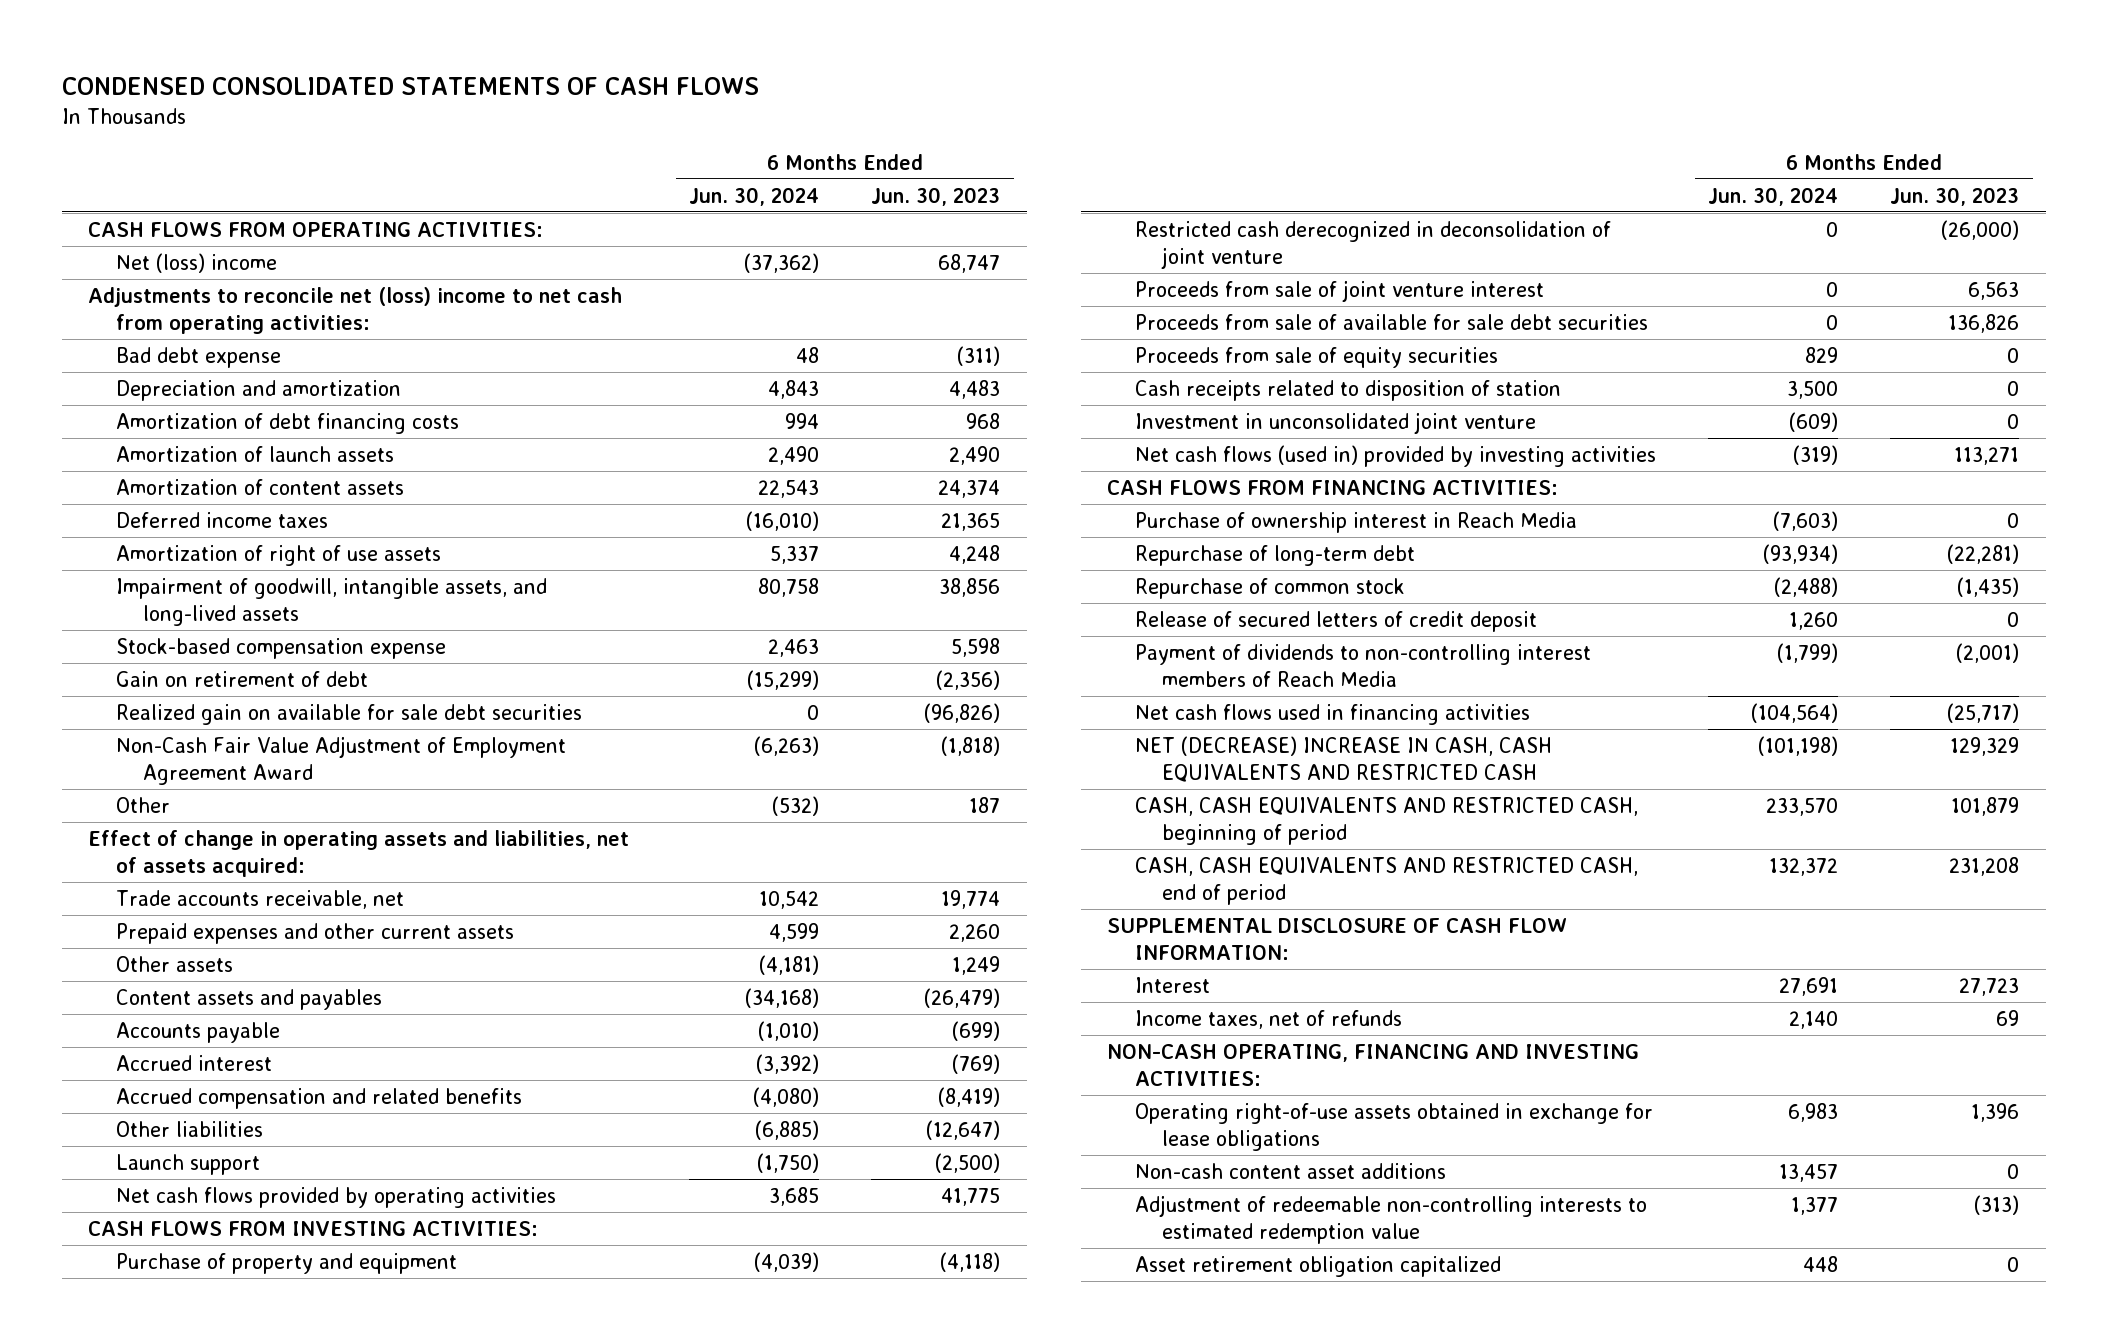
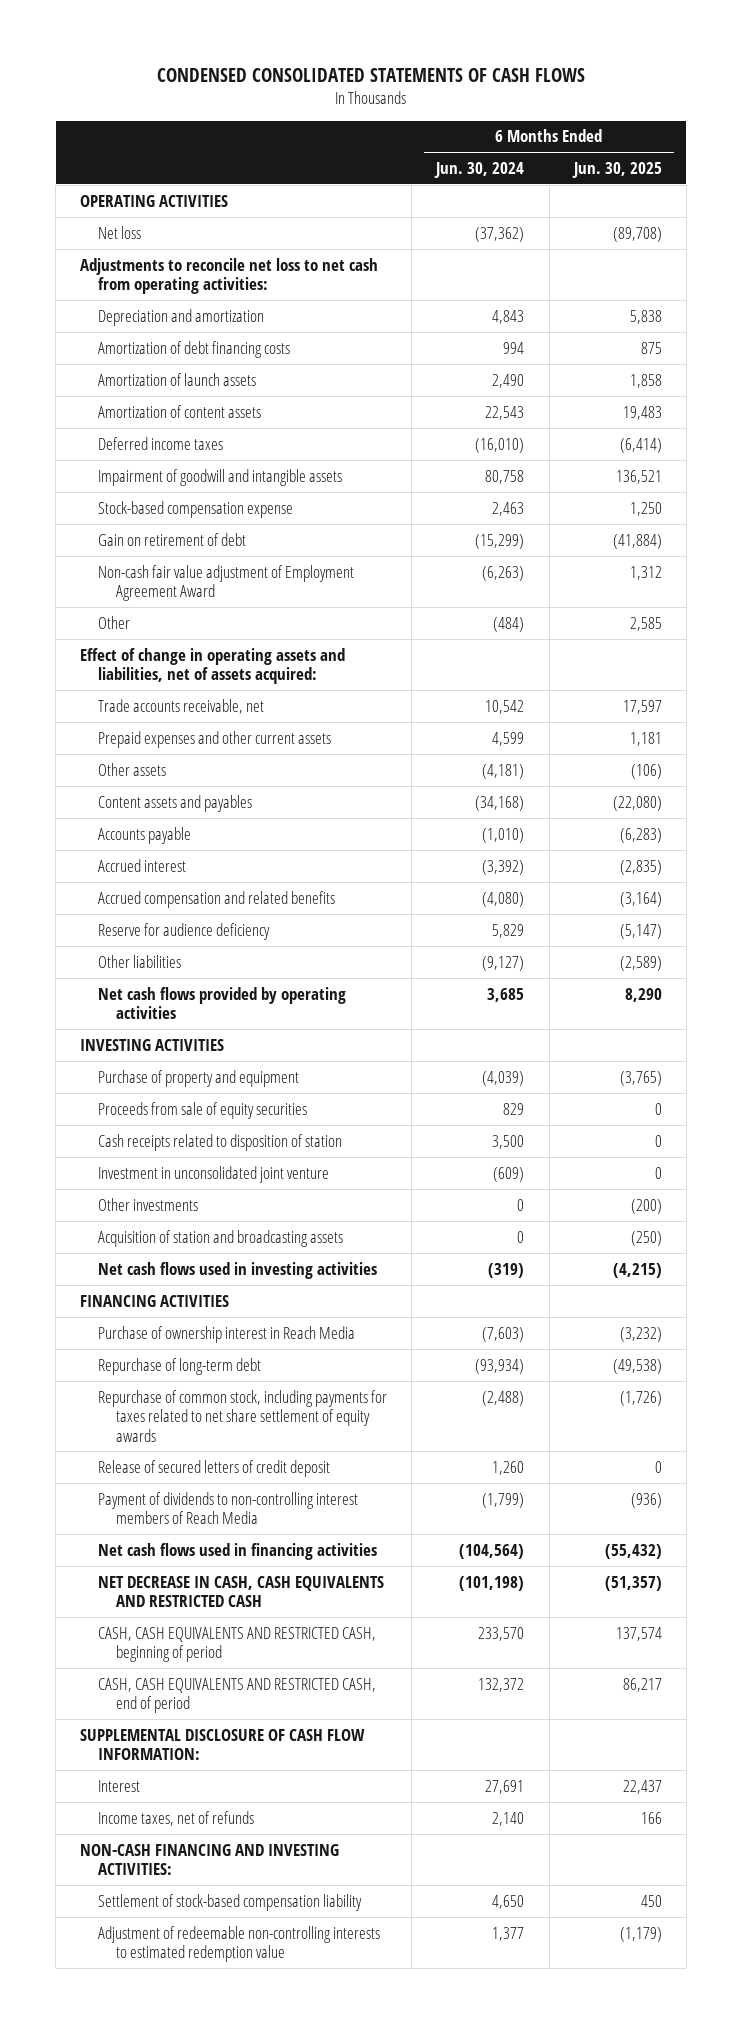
[871,186,1001,206] Jun. 30, 2023 -> none
none -> [571,161,662,178] Jun. 30, 2025
[115,346,281,368] Bad debt expense -> none
[87,221,543,237] CASH FLOWS FROM OPERATING ACTIVITIES: -> [80,194,229,207] OPERATING ACTIVITIES
[115,252,277,273] Net (loss) income -> [98,225,142,239] Net loss
[87,286,622,335] Adjustments to reconcile net (loss) income to net cash from operating activities: -> [80,257,379,295] Adjustments to reconcile net loss to net cash from operating activities:
[115,544,441,566] Amortization of right of use assets -> none
[115,577,547,627] Impairment of goodwill, intangible assets, and long-lived assets -> [98,468,343,486] Impairment of goodwill and intangible assets
[115,703,582,725] Realized gain on available for sale debt securities -> none
[115,735,566,786] Non-Cash Fair Value Adjustment of Employment Agreement Award -> [98,564,355,602] Non-cash fair value adjustment of Employment Agreement Award
[772,795,820,816] (532) -> [493,616,525,632] (484)
[115,1153,260,1175] Launch support -> none
none -> [98,922,271,940] Reserve for audience deficiency
[755,1119,820,1140] (6,885) -> [482,955,525,971] (9,127)
[87,1220,538,1236] CASH FLOWS FROM INVESTING ACTIVITIES: -> [80,1038,225,1051] INVESTING ACTIVITIES
[1134,220,1611,270] Restricted cash derecognized in deconsolidation of joint venture -> none
[1134,279,1544,302] Proceeds from sale of joint venture interest -> none
[1134,313,1648,330] Proceeds from sale of available for sale debt securities -> none
none -> [98,1197,199,1211] Other investments
none -> [98,1229,344,1247] Acquisition of station and broadcasting assets
[1134,444,1656,467] Net cash flows (used in) provided by investing activities -> [98,1261,378,1279] Net cash flows used in investing activities
[1106,479,1558,495] CASH FLOWS FROM FINANCING ACTIVITIES: -> [80,1294,230,1307] FINANCING ACTIVITIES
[1134,577,1405,599] Repurchase of common stock -> [98,1389,388,1442] Repurchase of common stock, including payments for taxes related to net share settlement of equity awards
[1134,735,1552,783] NET (DECREASE) INCREASE IN CASH, CASH EQUIVALENTS AND RESTRICTED CASH -> [98,1575,385,1608] NET DECREASE IN CASH, CASH EQUIVALENTS AND RESTRICTED CASH
[1134,1102,1653,1152] Operating right-of-use assets obtained in exchange for lease obligations -> none
[1134,1162,1446,1179] Non-cash content asset additions -> none
[1106,1043,1639,1087] NON-CASH OPERATING, FINANCING AND INVESTING ACTIVITIES: -> [80,1843,340,1876] NON-CASH FINANCING AND INVESTING ACTIVITIES:
none -> [98,1893,363,1911] Settlement of stock-based compensation liability
[1134,1255,1501,1277] Asset retirement obligation capitalized -> none

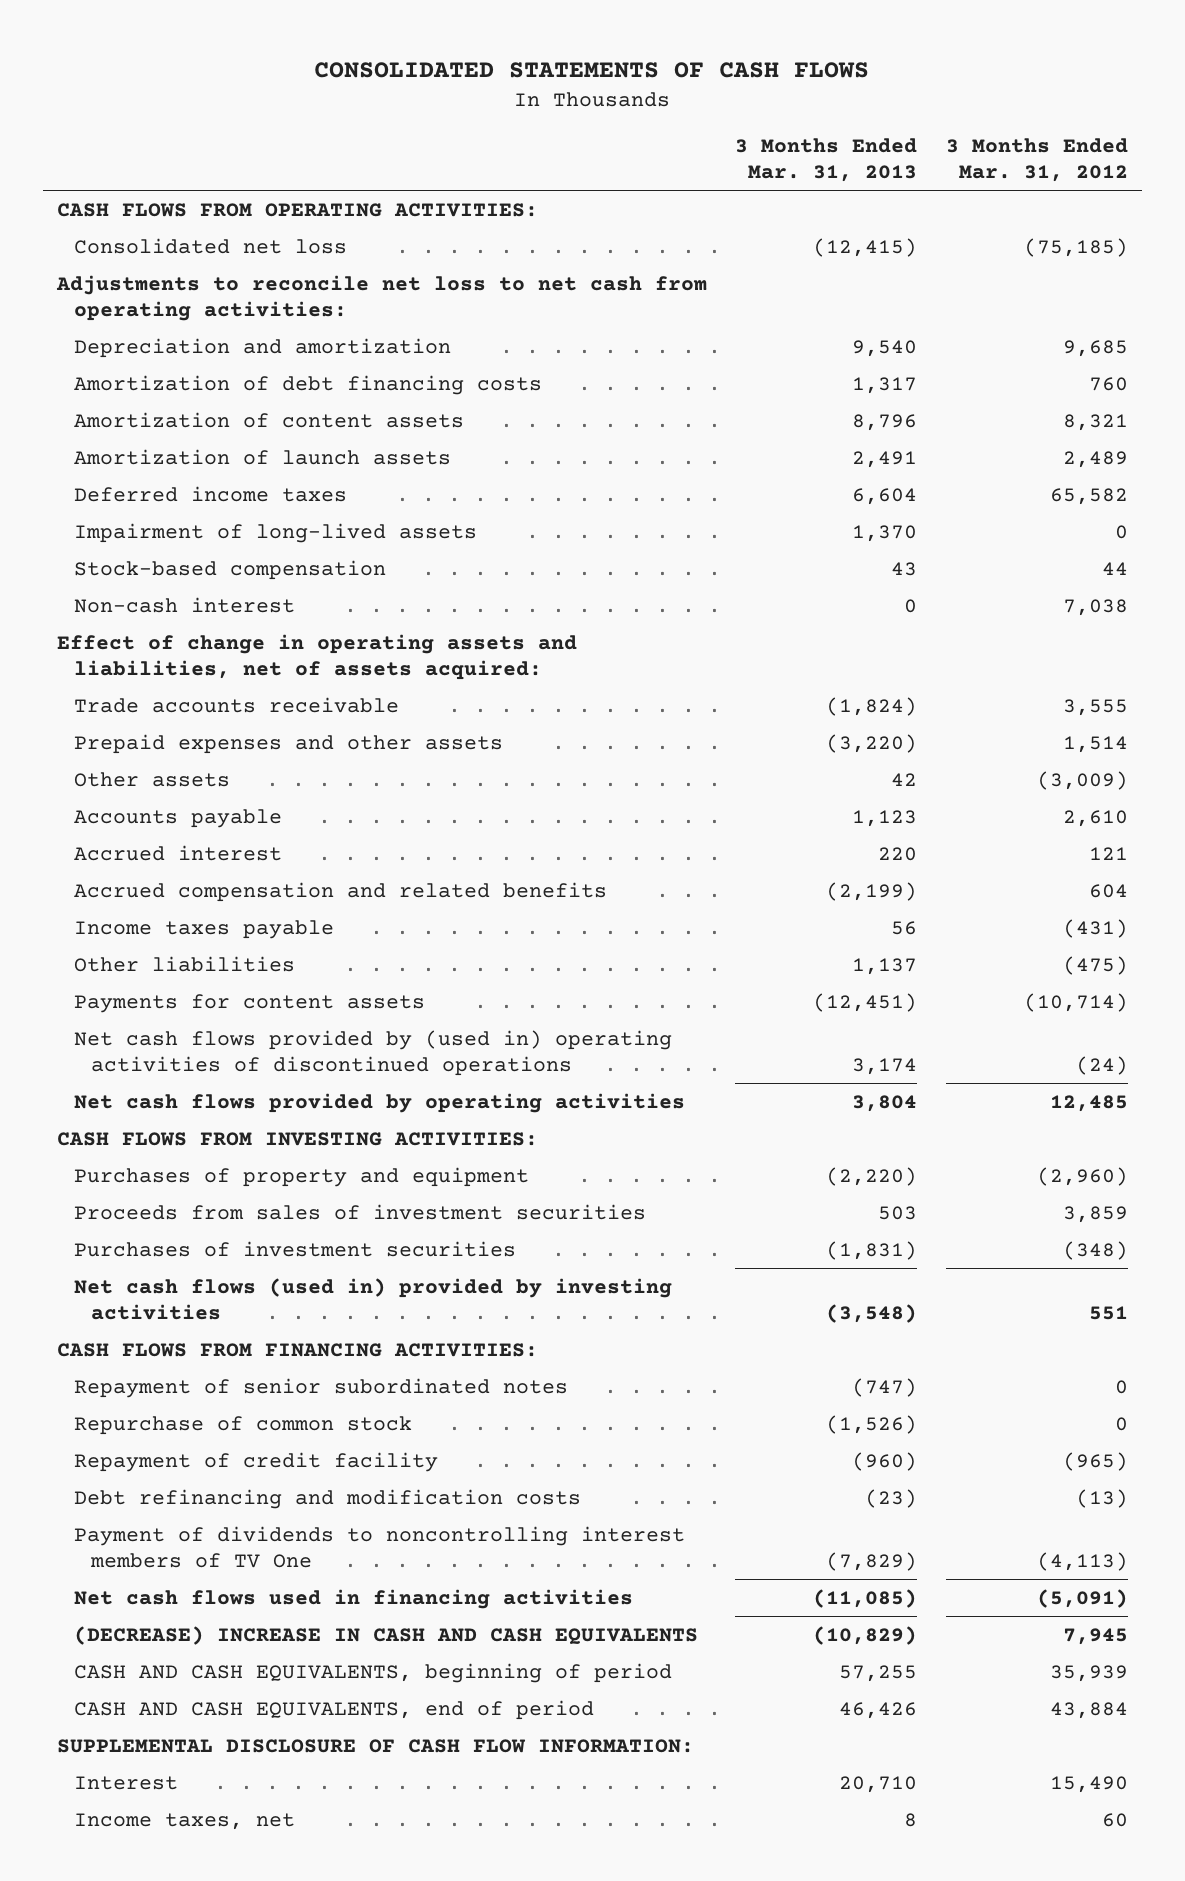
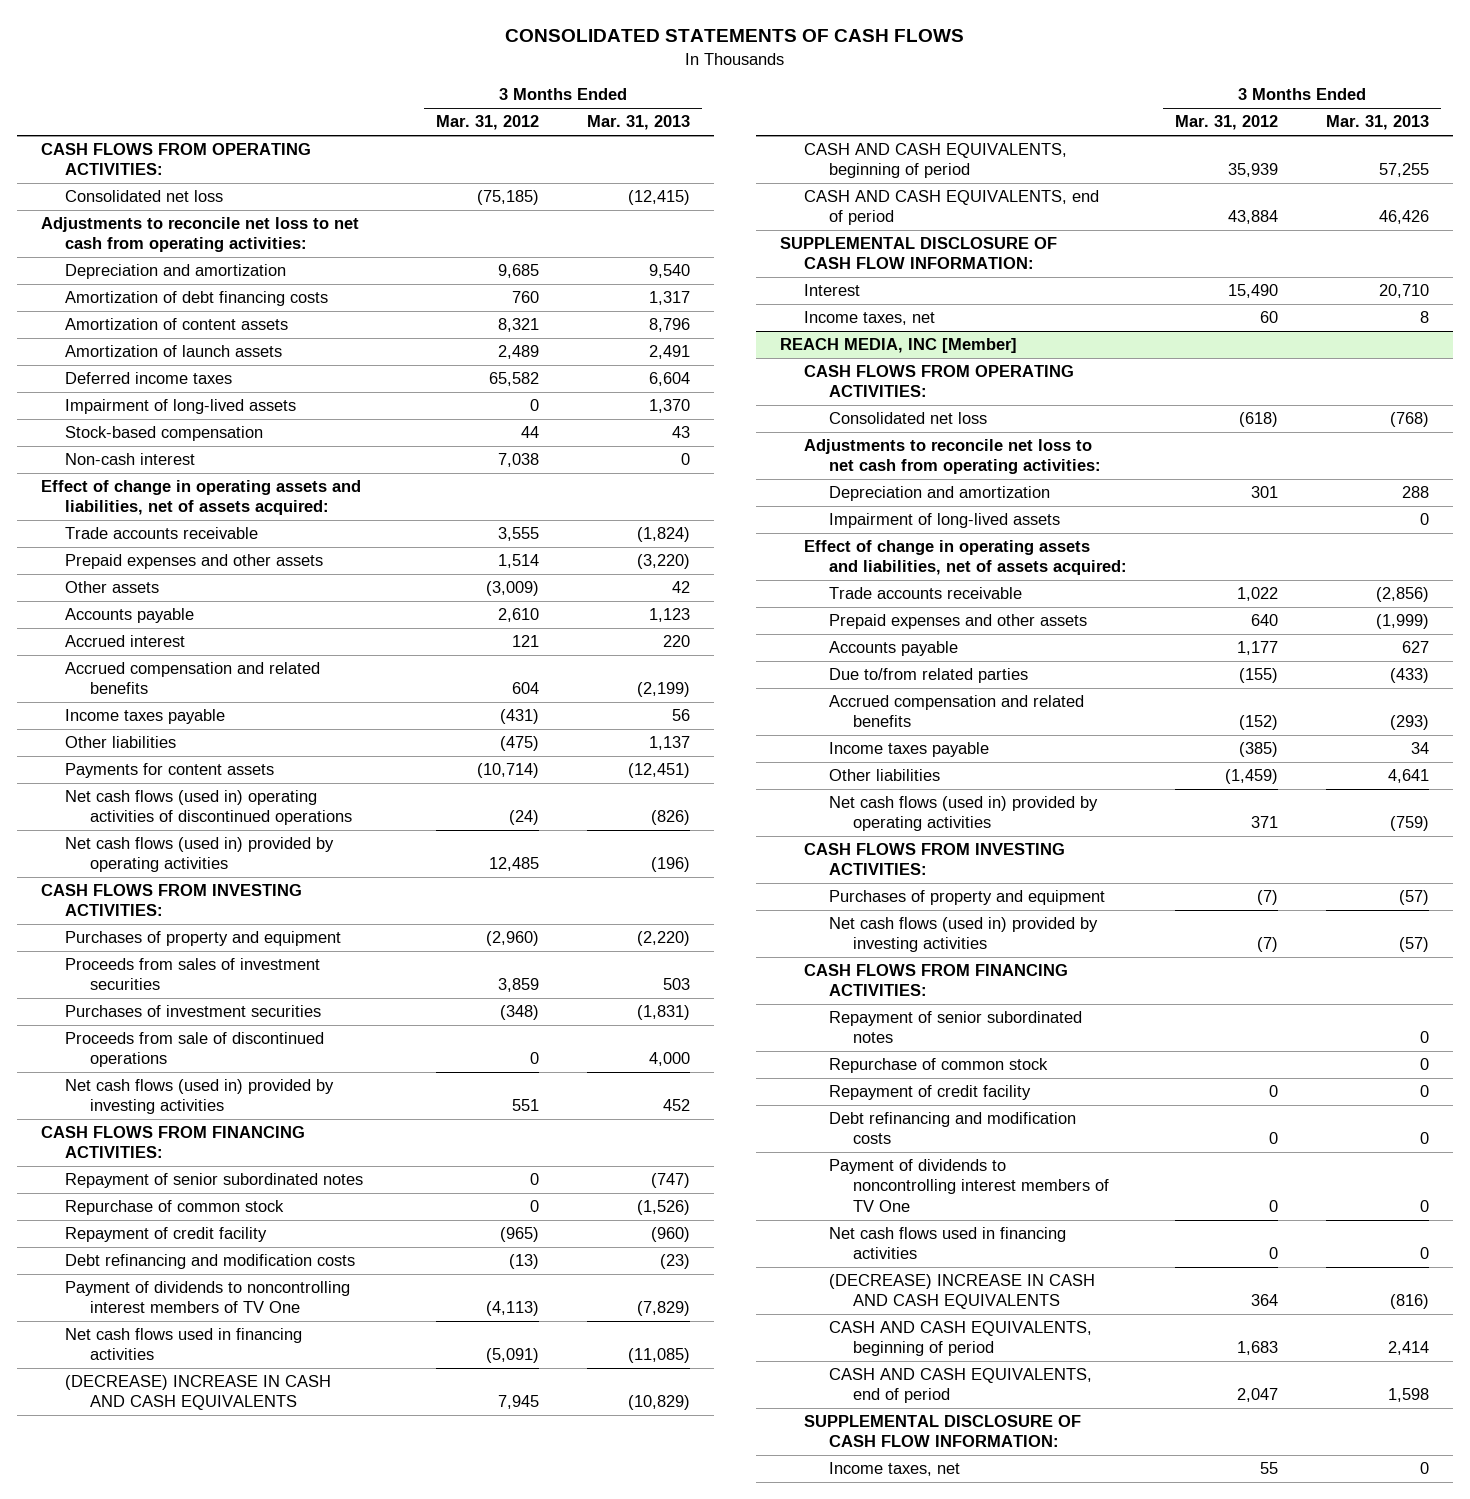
[73,1029,672,1076] Net cash flows provided by (used in) operating activities of discontinued operations -> [65,790,352,826] Net cash flows (used in) operating activities of discontinued operations
[852,1057,918,1075] 3,174 -> [651,810,691,826] (826)
[73,1092,685,1113] Net cash flows provided by operating activities -> [65,837,335,873] Net cash flows (used in) provided by operating activities
[852,1094,918,1112] 3,804 -> [651,857,691,873] (196)
none -> [65,1032,325,1068] Proceeds from sale of discontinued operations
[826,1303,918,1323] (3,548) -> [663,1099,691,1112] 452
none -> [779,338,1017,354] REACH MEDIA, INC [Member]
none -> [804,365,1075,398] CASH FLOWS FROM OPERATING ACTIVITIES:
none -> [828,412,987,425] Consolidated net loss
none -> [804,439,1101,475] Adjustments to reconcile net loss to net cash from operating activities:
none -> [828,486,1050,502] Depreciation and amortization
none -> [828,513,1060,529] Impairment of long-lived assets
none -> [804,540,1127,576] Effect of change in operating assets and liabilities, net of assets acquired:
none -> [828,587,1022,600] Trade accounts receivable
none -> [828,614,1087,630] Prepaid expenses and other assets
none -> [828,641,958,657] Accounts payable
none -> [828,668,1028,684] Due to/from related parties
none -> [828,695,1084,728] Accrued compensation and related benefits
none -> [828,742,989,758] Income taxes payable
none -> [828,769,940,782] Other liabilities
none -> [828,796,1098,832] Net cash flows (used in) provided by operating activities
none -> [804,843,1066,876] CASH FLOWS FROM INVESTING ACTIVITIES:
none -> [828,890,1105,906] Purchases of property and equipment
none -> [828,917,1098,953] Net cash flows (used in) provided by investing activities
none -> [804,964,1069,997] CASH FLOWS FROM FINANCING ACTIVITIES:
none -> [828,1011,1082,1044] Repayment of senior subordinated notes
none -> [828,1058,1048,1074] Repurchase of common stock
none -> [828,1085,1031,1101] Repayment of credit facility
none -> [828,1112,1076,1145] Debt refinancing and modification costs
none -> [828,1159,1110,1212] Payment of dividends to noncontrolling interest members of TV One
none -> [828,1227,1066,1260] Net cash flows used in financing activities
none -> [828,1274,1095,1310] (DECREASE) INCREASE IN CASH AND CASH EQUIVALENTS
none -> [828,1321,1092,1357] CASH AND CASH EQUIVALENTS, beginning of period
none -> [828,1368,1092,1404] CASH AND CASH EQUIVALENTS, end of period
none -> [804,1415,1082,1448] SUPPLEMENTAL DISCLOSURE OF CASH FLOW INFORMATION:
none -> [828,1462,960,1477] Income taxes, net

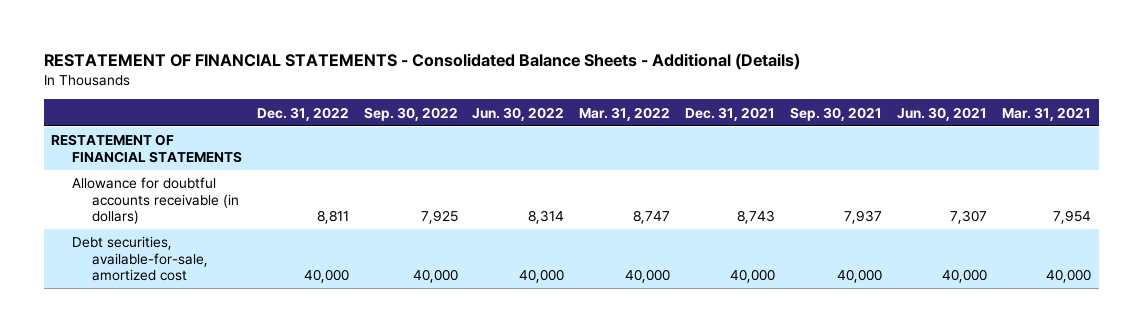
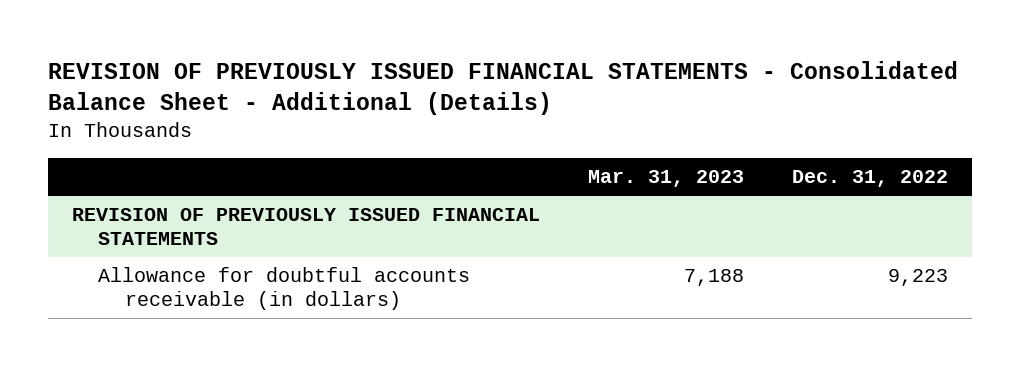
[43,52,800,70] RESTATEMENT OF FINANCIAL STATEMENTS - Consolidated Balance Sheets - Additional (Details) -> [47,60,958,116] REVISION OF PREVIOUSLY ISSUED FINANCIAL STATEMENTS - Consolidated Balance Sheet - Additional (Details)
[363,106,458,121] Sep. 30, 2022 -> none
[472,106,565,121] Jun. 30, 2022 -> none
[579,106,671,121] Mar. 31, 2022 -> none
[685,106,776,121] Dec. 31, 2021 -> none
[790,106,883,121] Sep. 30, 2021 -> none
[897,106,988,121] Jun. 30, 2021 -> none
[1002,106,1092,121] Mar. 31, 2021 -> none
none -> [587,170,744,188] Mar. 31, 2023
[71,236,208,282] Debt securities, available-for-sale, amortized cost -> none
[51,134,242,163] RESTATEMENT OF FINANCIAL STATEMENTS -> [71,208,540,245] REVISION OF PREVIOUSLY ISSUED FINANCIAL STATEMENTS
[316,210,349,225] 8,811 -> [888,269,949,287] 9,223

